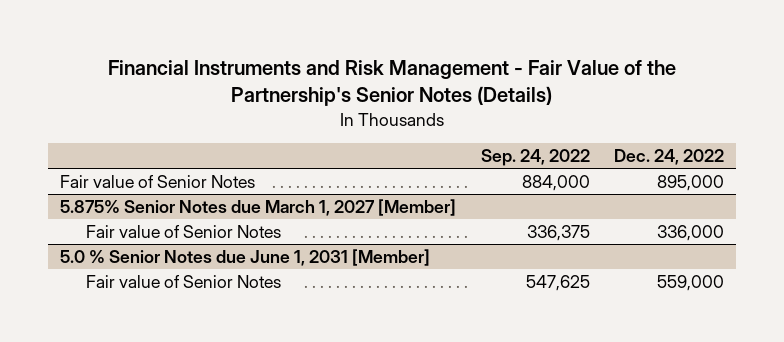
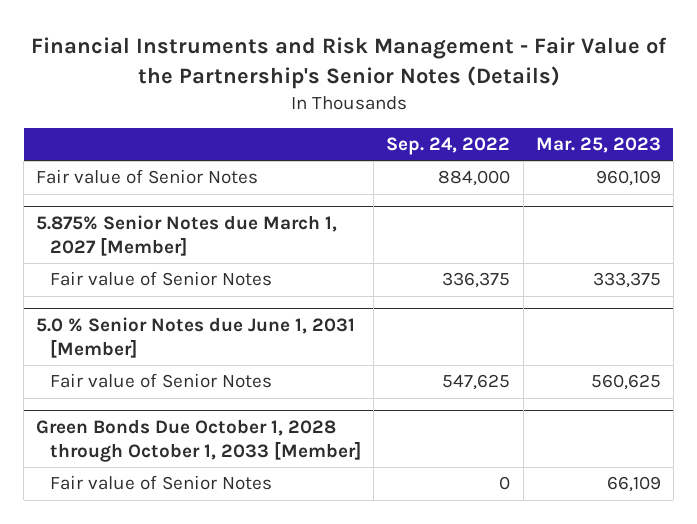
[614,149,725,166] Dec. 24, 2022 -> none
none -> [535,136,661,153] Mar. 25, 2023
none -> [36,418,362,463] Green Bonds Due October 1, 2028 through October 1, 2033 [Member]
none -> [50,475,273,491] Fair value of Senior Notes

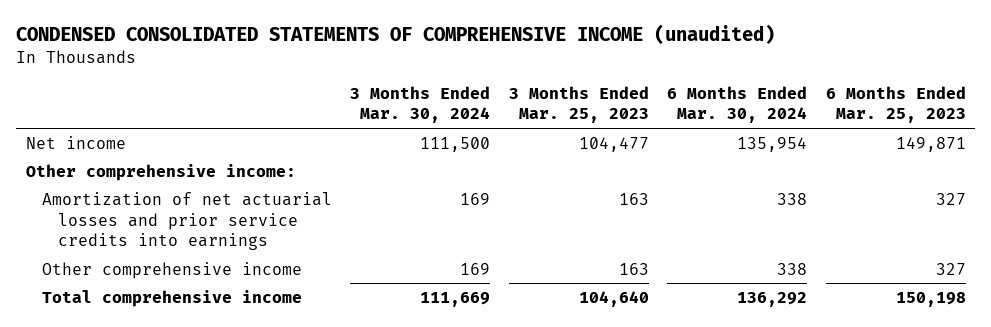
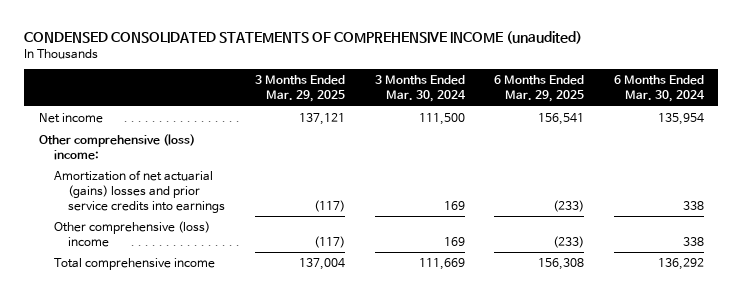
[508,85,649,124] 3 Months Ended Mar. 25, 2023 -> none
[825,85,966,124] 6 Months Ended Mar. 25, 2023 -> none
none -> [254,75,345,103] 3 Months Ended Mar. 29, 2025
none -> [494,75,585,103] 6 Months Ended Mar. 29, 2025
[25,163,296,181] Other comprehensive income: -> [39,133,196,160] Other comprehensive (loss) income:
[41,191,332,251] Amortization of net actuarial losses and prior service credits into earnings -> [53,169,226,213] Amortization of net actuarial (gains) losses and prior service credits into earnings
[41,261,302,279] Other comprehensive income -> [53,220,210,247] Other comprehensive (loss) income

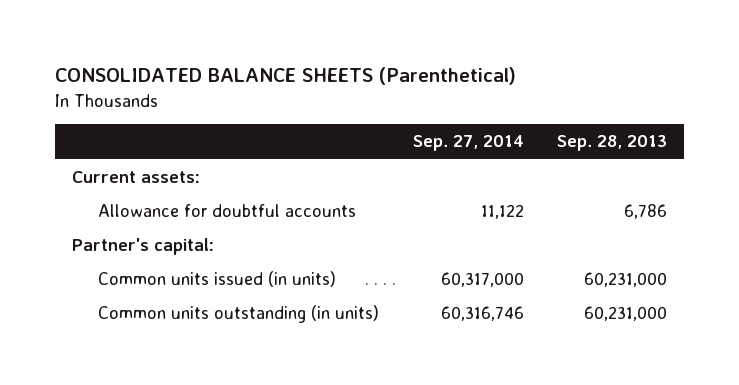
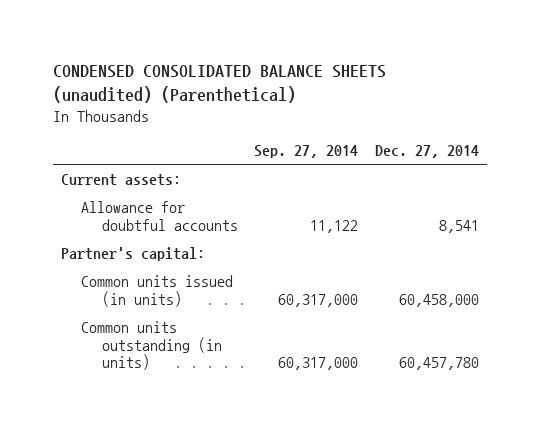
[54,67,516,86] CONSOLIDATED BALANCE SHEETS (Parenthetical) -> [52,65,386,104] CONDENSED CONSOLIDATED BALANCE SHEETS (unaudited) (Parenthetical)
[557,135,668,152] Sep. 28, 2013 -> none
none -> [374,145,479,159] Dec. 27, 2014
[440,306,524,322] 60,316,746 -> [278,357,359,371] 60,317,000

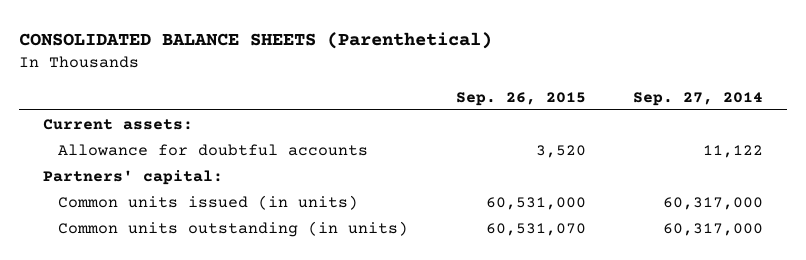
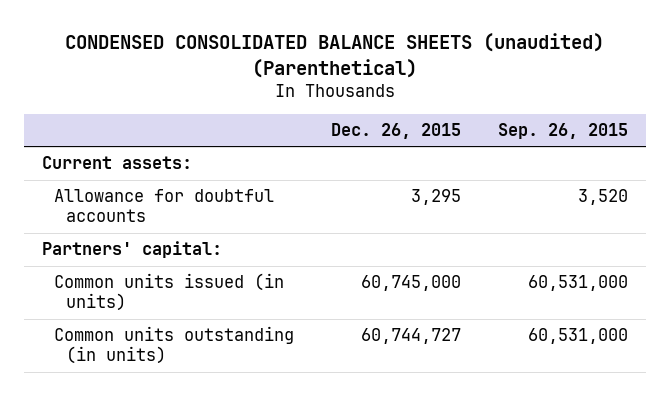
[18,31,492,49] CONSOLIDATED BALANCE SHEETS (Parenthetical) -> [64,33,604,78] CONDENSED CONSOLIDATED BALANCE SHEETS (unaudited) (Parenthetical)
[633,91,764,106] Sep. 27, 2014 -> none
none -> [330,122,461,139] Dec. 26, 2015
[485,223,586,237] 60,531,070 -> [527,328,628,345] 60,531,000

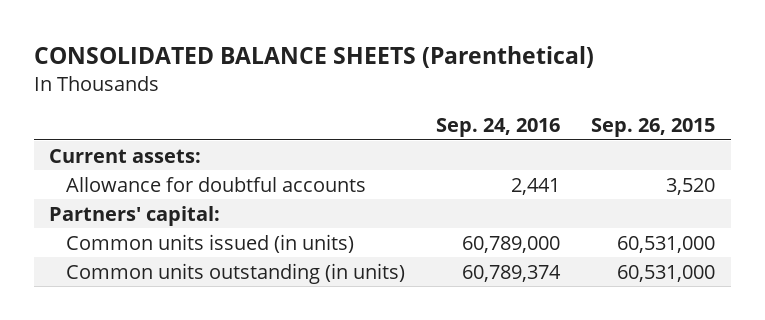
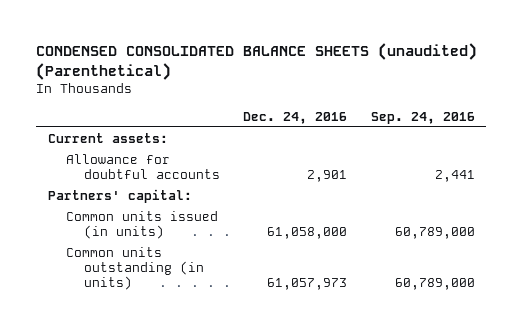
[33,46,594,69] CONSOLIDATED BALANCE SHEETS (Parenthetical) -> [35,42,477,80] CONDENSED CONSOLIDATED BALANCE SHEETS (unaudited) (Parenthetical)
[591,118,716,138] Sep. 26, 2015 -> none
none -> [243,111,348,124] Dec. 24, 2016
[462,264,562,282] 60,789,374 -> [394,278,475,291] 60,789,000

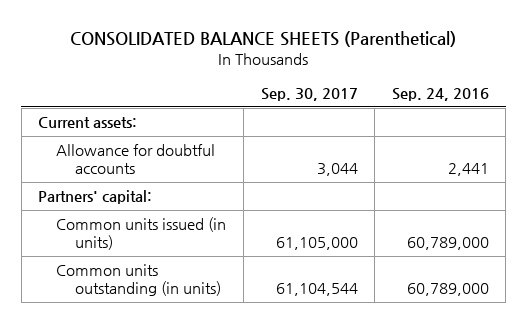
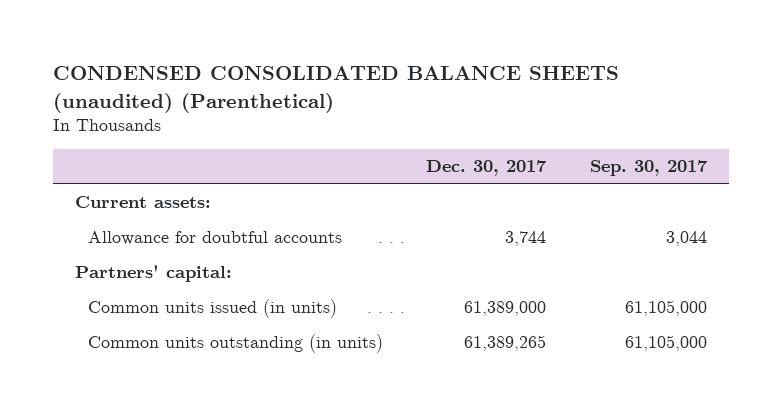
[70,30,457,47] CONSOLIDATED BALANCE SHEETS (Parenthetical) -> [53,66,620,113] CONDENSED CONSOLIDATED BALANCE SHEETS (unaudited) (Parenthetical)
[391,87,489,101] Sep. 24, 2016 -> none
none -> [426,160,548,177] Dec. 30, 2017
[275,283,358,297] 61,104,544 -> [625,335,708,352] 61,105,000

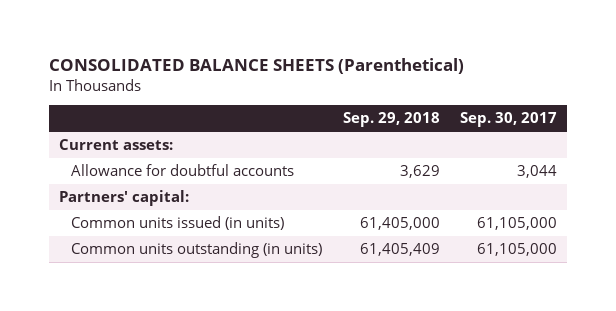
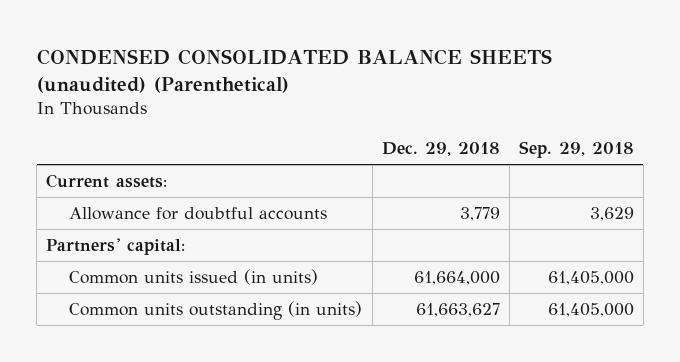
[48,58,464,75] CONSOLIDATED BALANCE SHEETS (Parenthetical) -> [36,48,552,93] CONDENSED CONSOLIDATED BALANCE SHEETS (unaudited) (Parenthetical)
[460,112,558,128] Sep. 30, 2017 -> none
none -> [381,141,500,156] Dec. 29, 2018
[359,243,440,257] 61,405,409 -> [547,303,634,318] 61,405,000

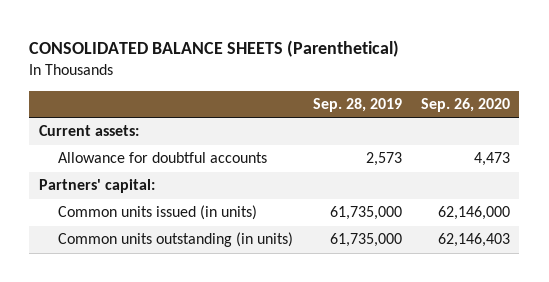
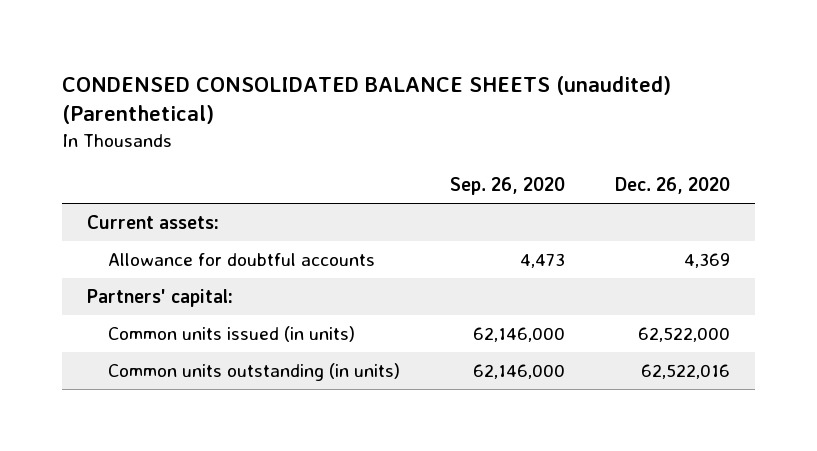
[29,39,400,57] CONSOLIDATED BALANCE SHEETS (Parenthetical) -> [61,75,671,125] CONDENSED CONSOLIDATED BALANCE SHEETS (unaudited) (Parenthetical)
[312,98,402,113] Sep. 28, 2019 -> none
none -> [614,177,730,195] Dec. 26, 2020
[437,233,510,248] 62,146,403 -> [472,363,565,379] 62,146,000

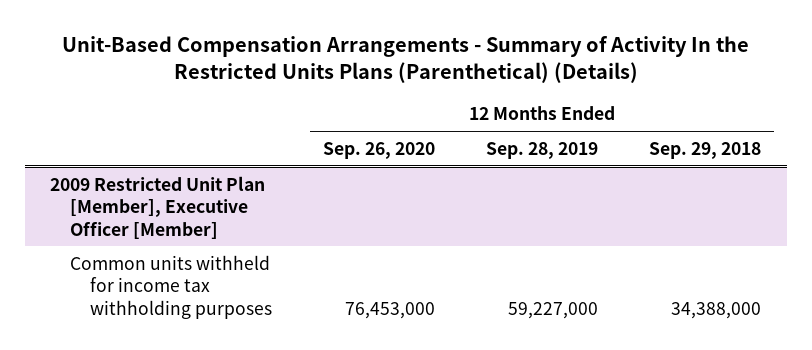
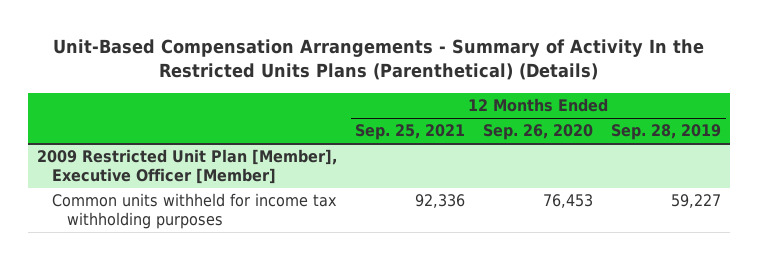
[649,141,762,159] Sep. 29, 2018 -> none
none -> [355,124,466,141] Sep. 25, 2021
[345,301,436,319] 76,453,000 -> [543,194,594,209] 76,453
[508,301,599,319] 59,227,000 -> [671,194,722,209] 59,227

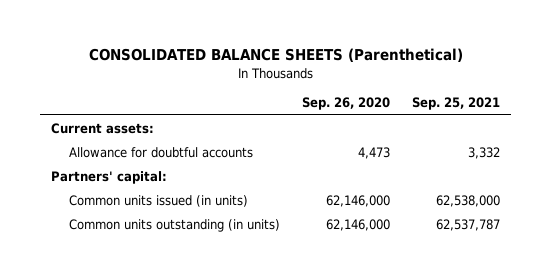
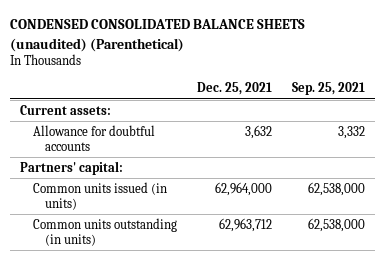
[88,48,463,63] CONSOLIDATED BALANCE SHEETS (Parenthetical) -> [10,19,306,52] CONDENSED CONSOLIDATED BALANCE SHEETS (unaudited) (Parenthetical)
[301,97,390,111] Sep. 26, 2020 -> none
none -> [196,82,272,96] Dec. 25, 2021
[435,218,500,231] 62,537,787 -> [308,217,366,232] 62,538,000

